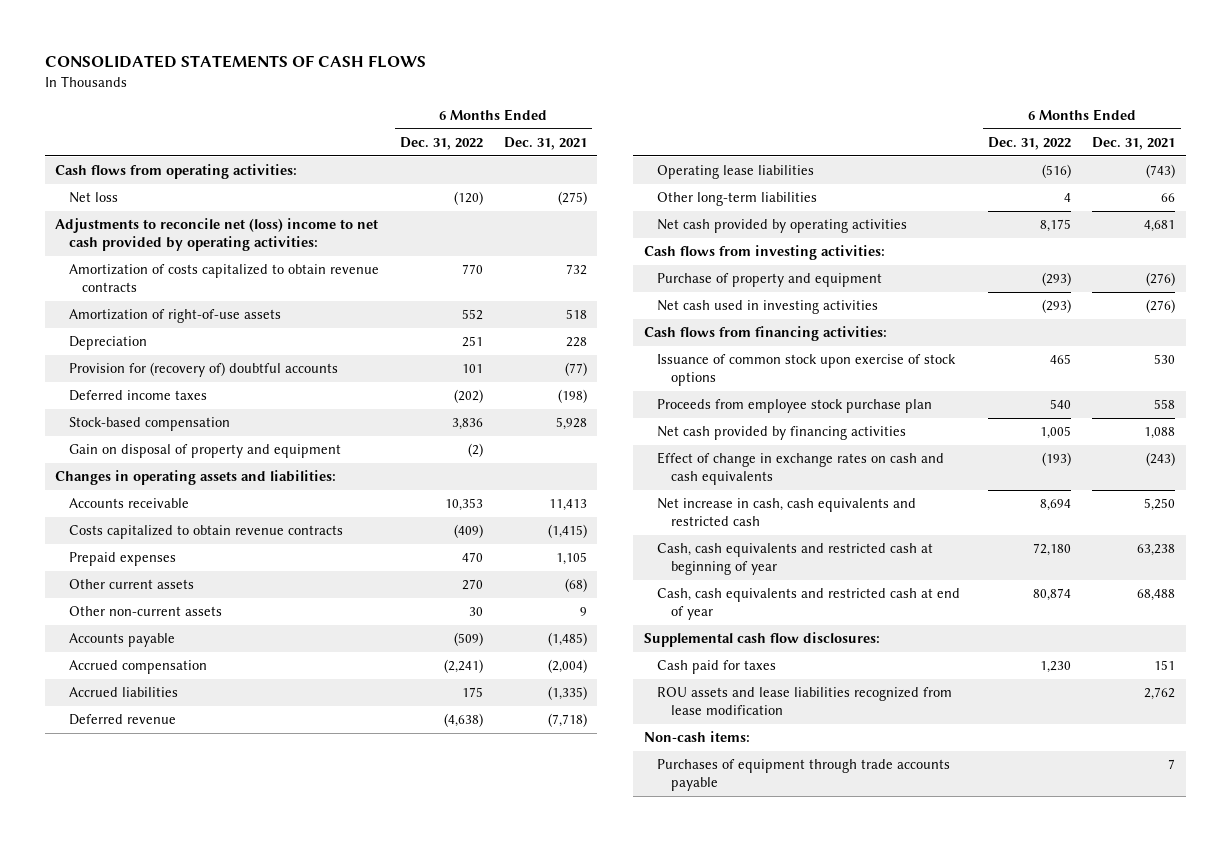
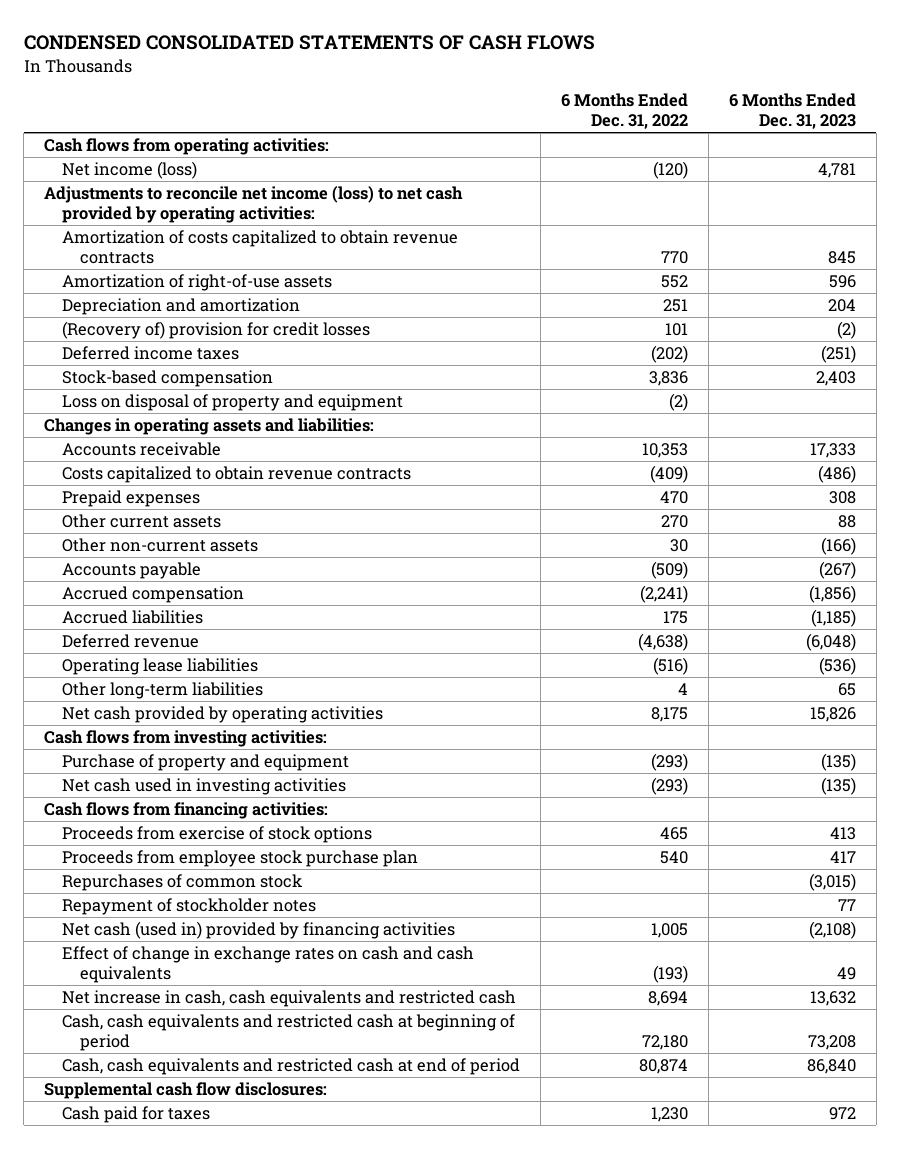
[44,55,426,69] CONSOLIDATED STATEMENTS OF CASH FLOWS -> [23,35,595,51] CONDENSED CONSOLIDATED STATEMENTS OF CASH FLOWS
[503,136,587,150] Dec. 31, 2021 -> none
none -> [728,93,856,130] 6 Months Ended Dec. 31, 2023
[68,192,118,204] Net loss -> [61,161,197,180] Net income (loss)
[55,218,379,252] Adjustments to reconcile net (loss) income to net cash provided by operating activities: -> [44,186,464,223] Adjustments to reconcile net income (loss) to net cash provided by operating activities:
[68,336,147,351] Depreciation -> [61,298,300,316] Depreciation and amortization
[68,362,338,378] Provision for (recovery of) doubtful accounts -> [61,321,370,340] (Recovery of) provision for credit losses
[68,444,341,459] Gain on disposal of property and equipment -> [61,394,403,412] Loss on disposal of property and equipment
[657,354,957,387] Issuance of common stock upon exercise of stock options -> [61,826,372,844] Proceeds from exercise of stock options
none -> [61,874,303,892] Repurchases of common stock
none -> [61,898,316,916] Repayment of stockholder notes
[657,426,907,441] Net cash provided by financing activities -> [61,921,455,940] Net cash (used in) provided by financing activities
[657,543,934,576] Cash, cash equivalents and restricted cash at beginning of year -> [61,1014,515,1051] Cash, cash equivalents and restricted cash at beginning of period
[657,588,961,621] Cash, cash equivalents and restricted cash at end of year -> [61,1058,520,1076] Cash, cash equivalents and restricted cash at end of period
[657,687,953,716] ROU assets and lease liabilities recognized from lease modification -> none
[643,731,750,743] Non-cash items: -> none
[657,759,951,792] Purchases of equipment through trade accounts payable -> none

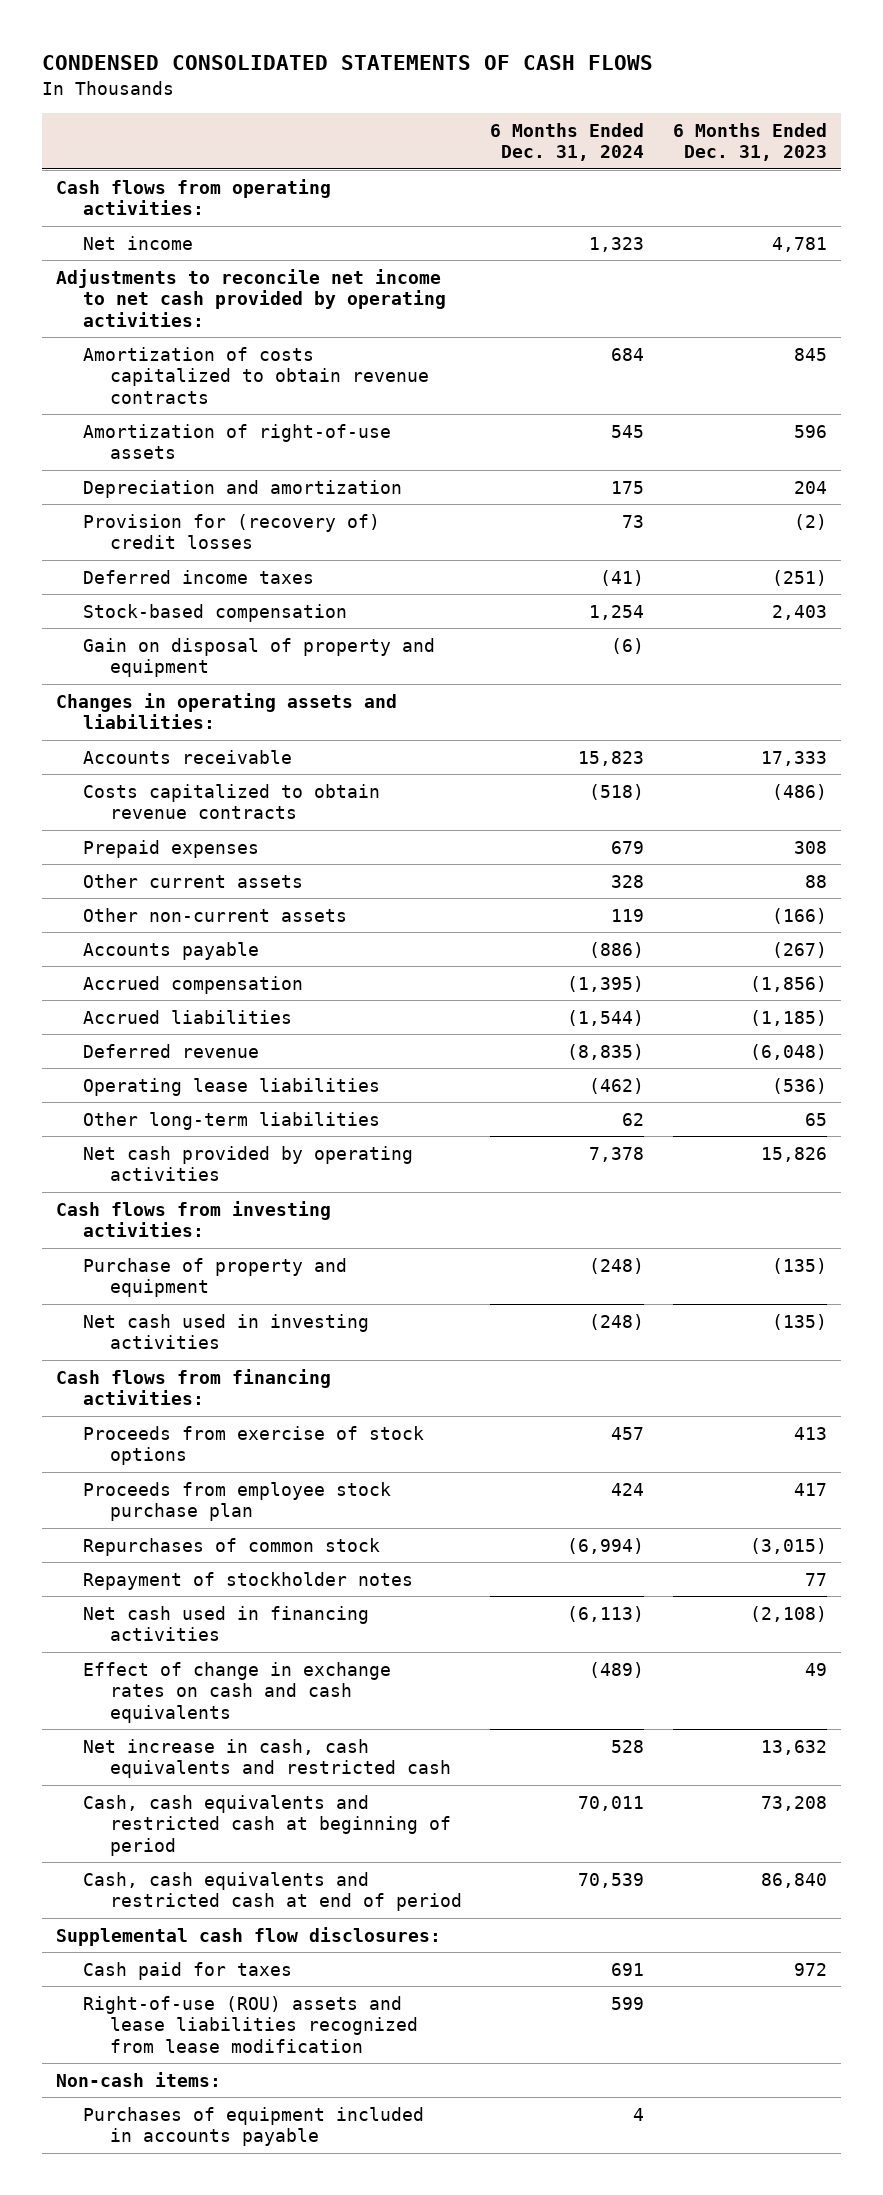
[560,93,688,130] 6 Months Ended Dec. 31, 2022 -> none
none -> [490,122,645,162] 6 Months Ended Dec. 31, 2024
[61,161,197,180] Net income (loss) -> [83,235,194,250] Net income
[44,186,464,223] Adjustments to reconcile net income (loss) to net cash provided by operating activities: -> [56,268,447,328] Adjustments to reconcile net income to net cash provided by operating activities:
[61,321,370,340] (Recovery of) provision for credit losses -> [83,513,381,550] Provision for (recovery of) credit losses
[61,394,403,412] Loss on disposal of property and equipment -> [83,637,436,678] Gain on disposal of property and equipment
[61,921,455,940] Net cash (used in) provided by financing activities -> [83,1605,370,1642] Net cash used in financing activities
none -> [83,1995,418,2054] Right-of-use (ROU) assets and lease liabilities recognized from lease modification
none -> [56,2071,222,2087] Non-cash items:
none -> [83,2106,425,2147] Purchases of equipment included in accounts payable

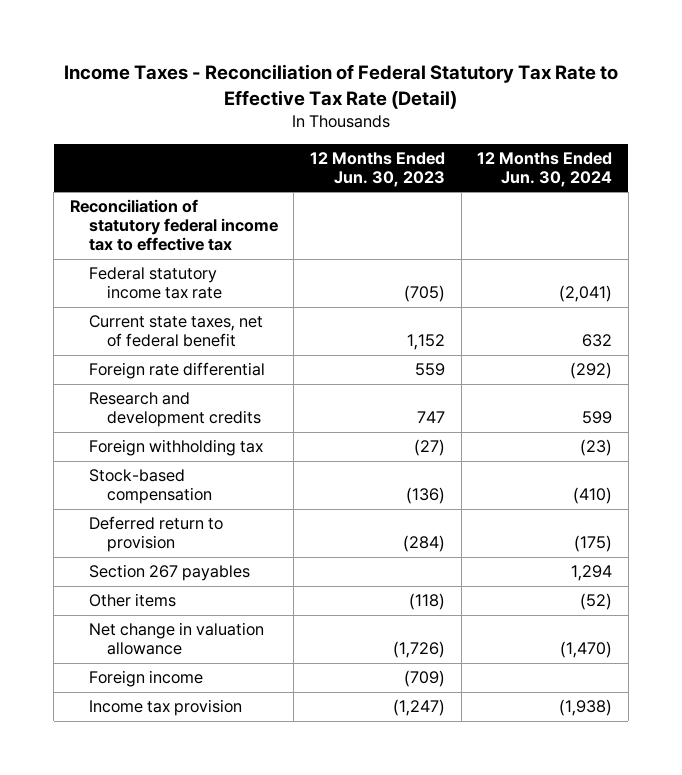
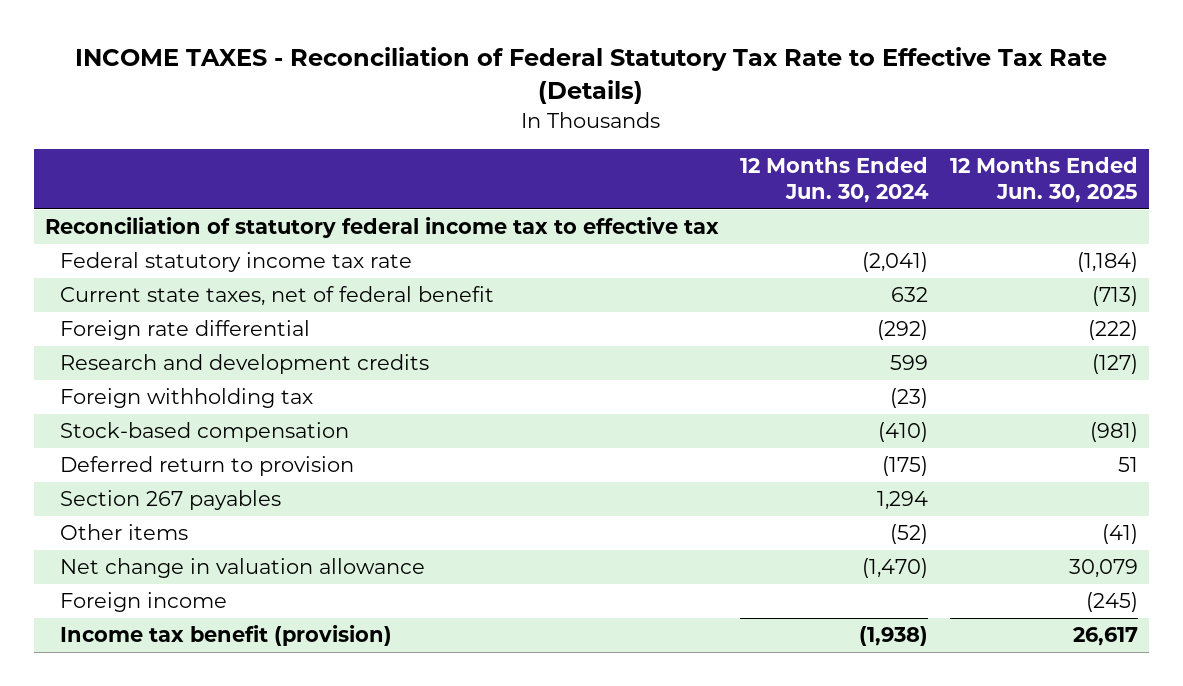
[64,64,619,109] Income Taxes - Reconciliation of Federal Statutory Tax Rate to Effective Tax Rate (Detail) -> [75,47,1108,105] INCOME TAXES - Reconciliation of Federal Statutory Tax Rate to Effective Tax Rate (Details)
[309,151,445,187] 12 Months Ended Jun. 30, 2023 -> none
none -> [949,157,1138,204] 12 Months Ended Jun. 30, 2025
[88,699,242,717] Income tax provision -> [59,625,392,647] Income tax benefit (provision)

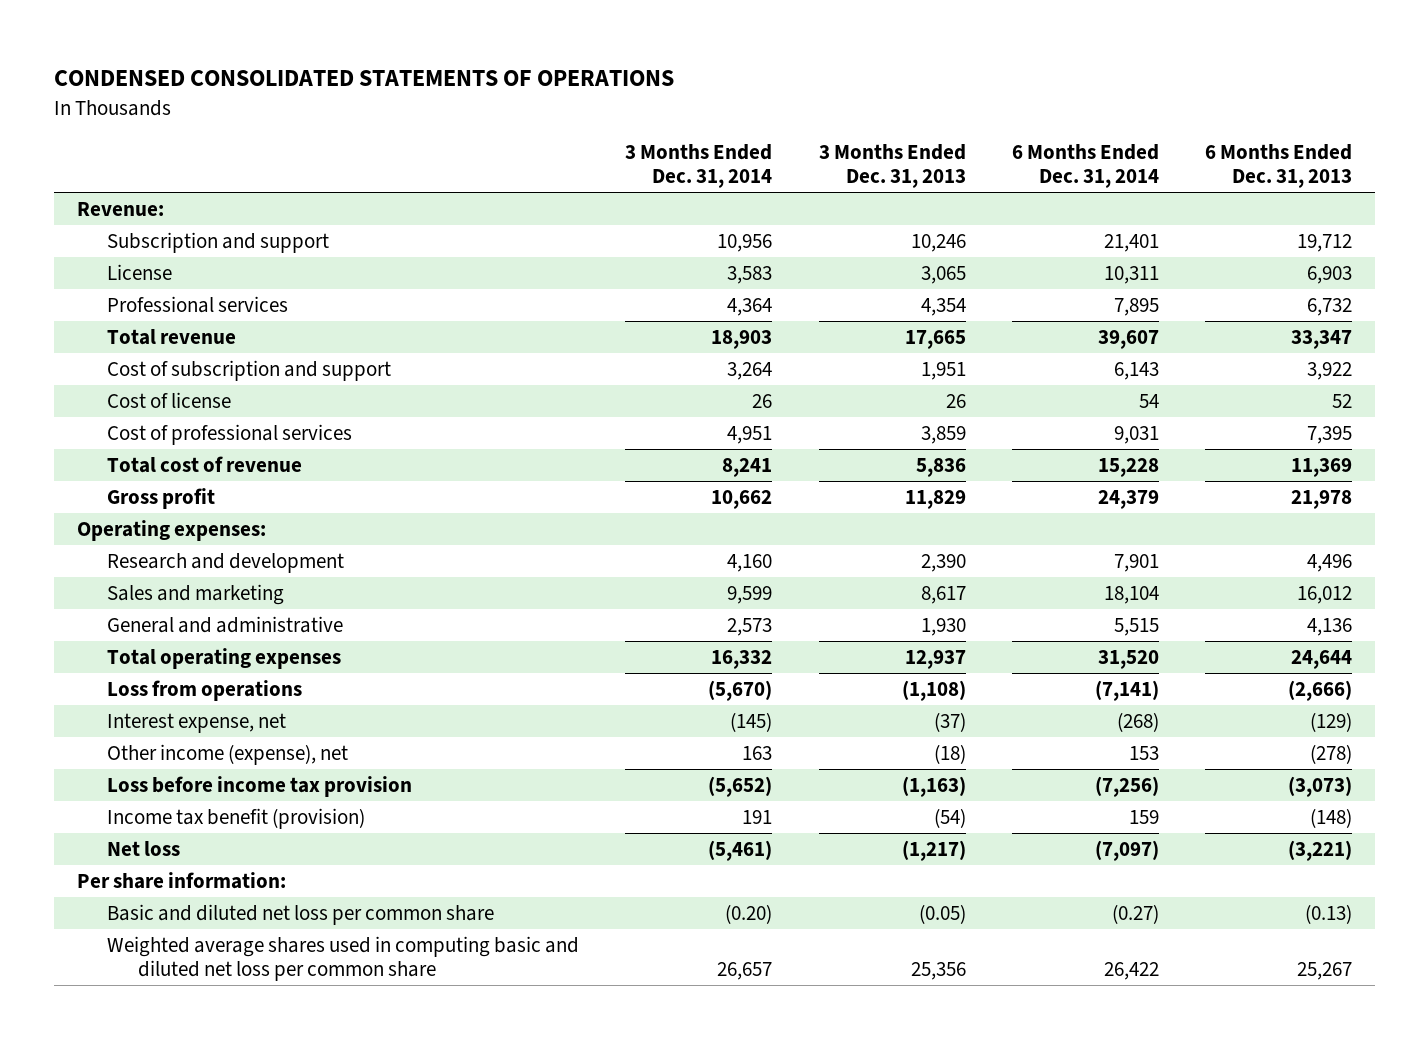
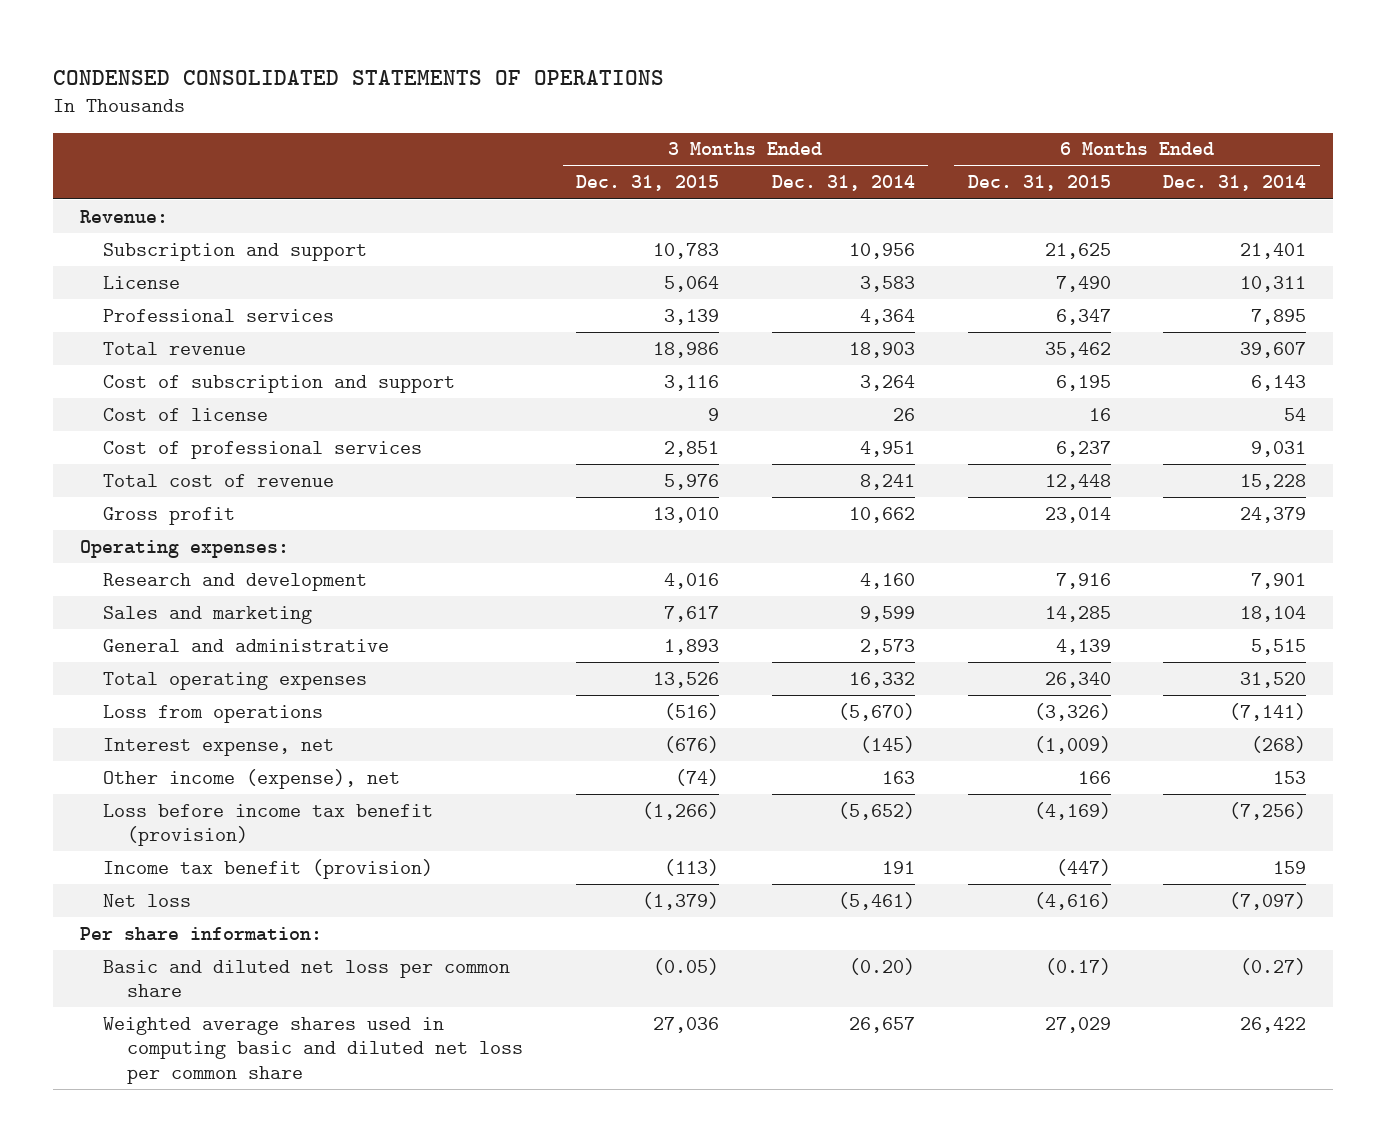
[818,143,966,188] 3 Months Ended Dec. 31, 2013 -> none
[1204,143,1352,188] 6 Months Ended Dec. 31, 2013 -> none
none -> [575,175,719,192] Dec. 31, 2015
none -> [967,175,1111,192] Dec. 31, 2015
[107,775,413,797] Loss before income tax provision -> [103,803,434,847] Loss before income tax benefit (provision)

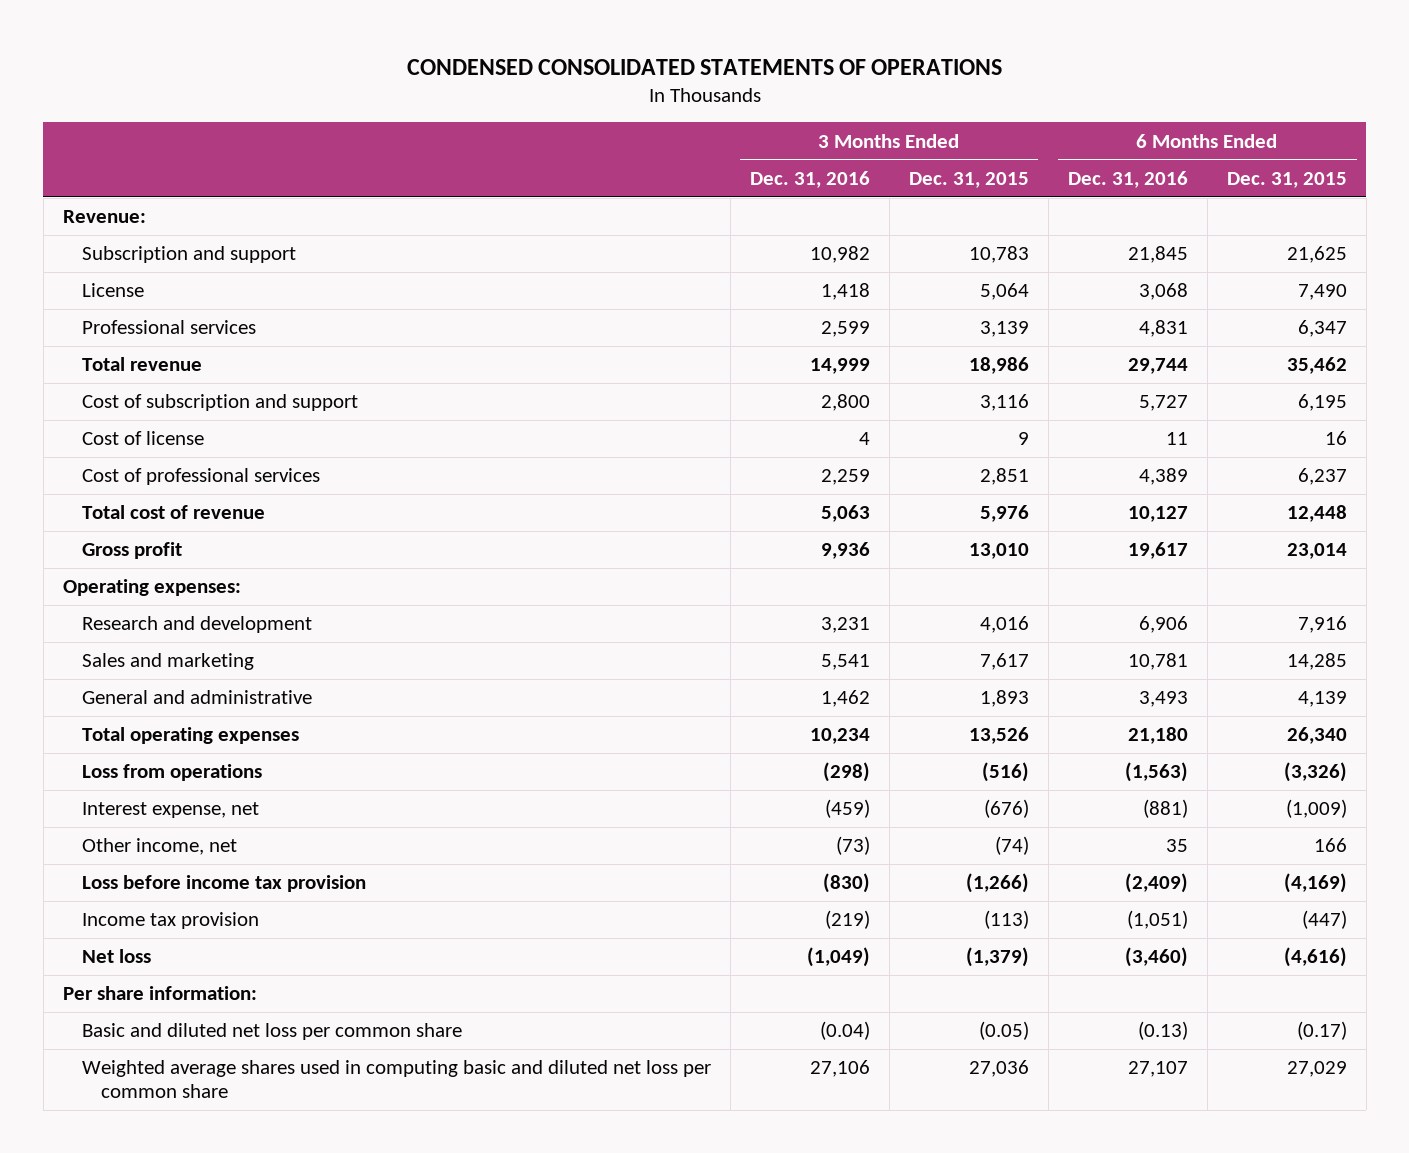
[771,175,915,192] Dec. 31, 2014 -> none
[1163,175,1307,192] Dec. 31, 2014 -> none
none -> [749,170,870,188] Dec. 31, 2016
none -> [1067,170,1188,188] Dec. 31, 2016
[103,768,401,789] Other income (expense), net -> [81,838,237,856] Other income, net
[103,803,434,847] Loss before income tax benefit (provision) -> [81,875,366,893] Loss before income tax provision
[103,858,434,879] Income tax benefit (provision) -> [81,912,259,930] Income tax provision

